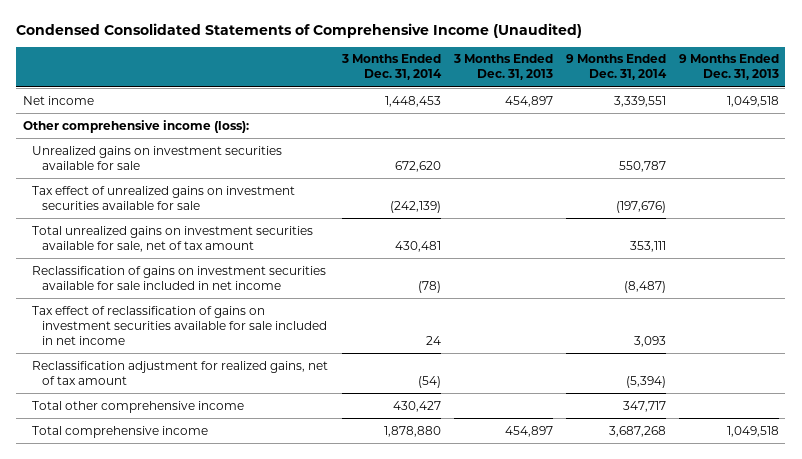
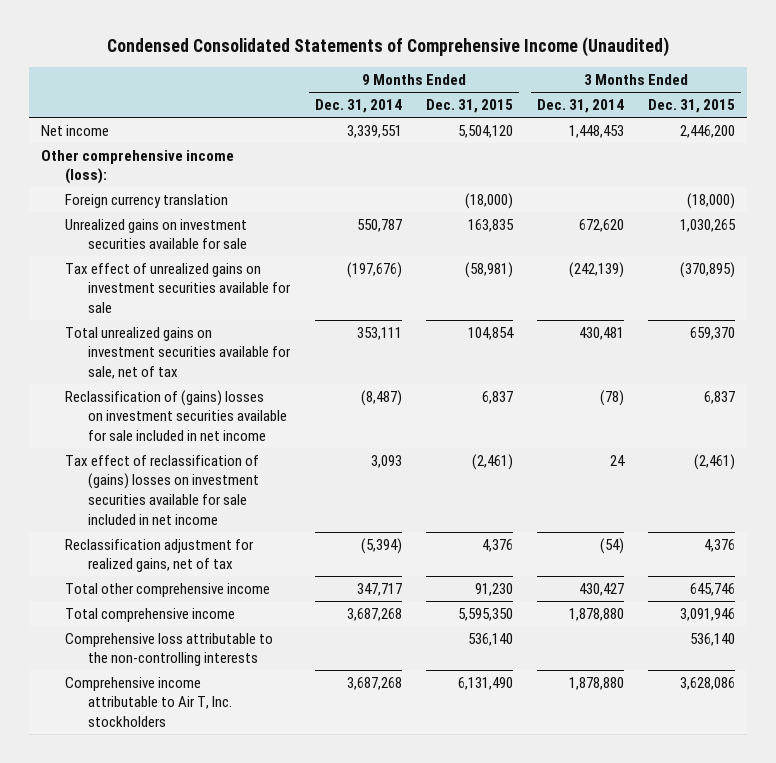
[452,54,553,81] 3 Months Ended Dec. 31, 2013 -> none
[678,54,779,81] 9 Months Ended Dec. 31, 2013 -> none
none -> [425,99,513,114] Dec. 31, 2015
none -> [647,99,735,114] Dec. 31, 2015
none -> [64,193,228,208] Foreign currency translation
[32,225,314,252] Total unrealized gains on investment securities available for sale, net of tax amount -> [64,326,292,380] Total unrealized gains on investment securities available for sale, net of tax
[32,265,327,290] Reclassification of gains on investment securities available for sale included in net income -> [64,389,288,442] Reclassification of (gains) losses on investment securities available for sale included in net income
[32,305,328,345] Tax effect of reclassification of gains on investment securities available for sale included in net income -> [64,454,260,525] Tax effect of reclassification of (gains) losses on investment securities available for sale included in net income
[32,360,329,385] Reclassification adjustment for realized gains, net of tax amount -> [64,538,254,573] Reclassification adjustment for realized gains, net of tax
none -> [64,632,273,667] Comprehensive loss attributable to the non-controlling interests
none -> [64,676,233,728] Comprehensive income attributable to Air T, Inc. stockholders

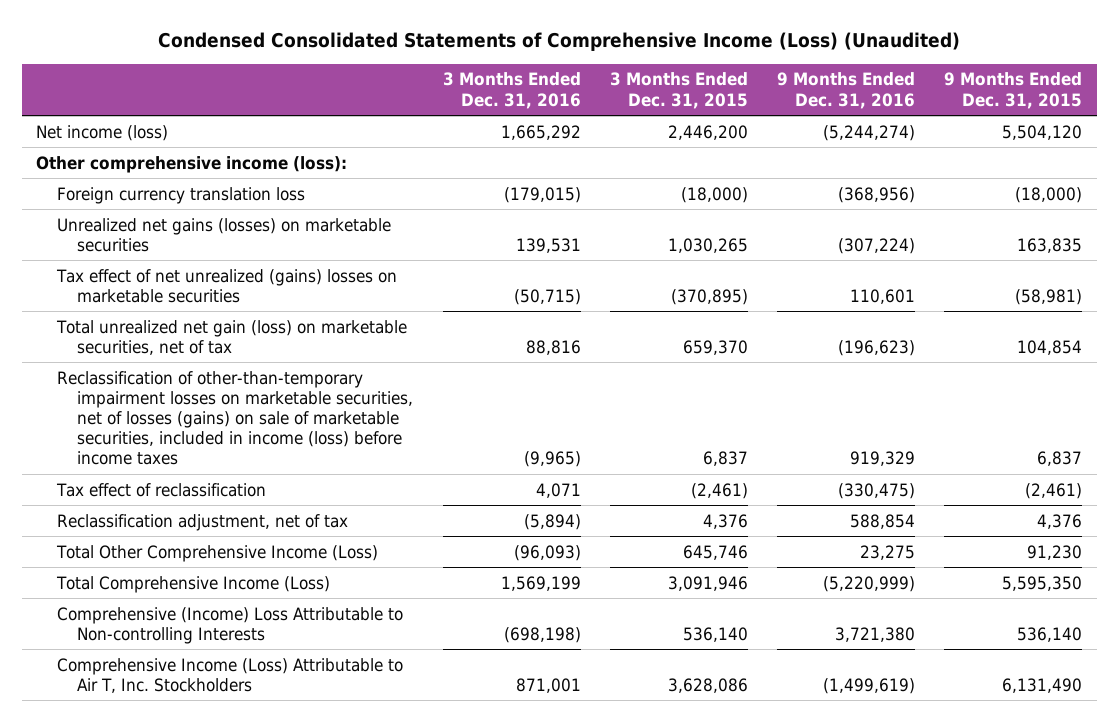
[106,37,669,58] Condensed Consolidated Statements of Comprehensive Income (Unaudited) -> [158,32,961,52] Condensed Consolidated Statements of Comprehensive Income (Loss) (Unaudited)
[314,99,402,114] Dec. 31, 2014 -> none
[536,99,624,114] Dec. 31, 2014 -> none
none -> [442,72,581,109] 3 Months Ended Dec. 31, 2016
none -> [776,72,915,109] 9 Months Ended Dec. 31, 2016
[40,124,109,136] Net income -> [36,124,169,141] Net income (loss)
[64,193,228,208] Foreign currency translation -> [56,186,305,204] Foreign currency translation loss
[64,218,248,250] Unrealized gains on investment securities available for sale -> [56,217,391,252] Unrealized net gains (losses) on marketable securities
[64,262,292,314] Tax effect of unrealized gains on investment securities available for sale -> [55,268,397,303] Tax effect of net unrealized (gains) losses on marketable securities
[64,326,292,380] Total unrealized gains on investment securities available for sale, net of tax -> [55,319,407,355] Total unrealized net gain (loss) on marketable securities, net of tax
[64,389,288,442] Reclassification of (gains) losses on investment securities available for sale included in net income -> [56,370,414,466] Reclassification of other-than-temporary impairment losses on marketable securities, net of losses (gains) on sale of marketable securities, included in income (loss) before income taxes
[64,454,260,525] Tax effect of reclassification of (gains) losses on investment securities available for sale included in net income -> [55,482,266,497] Tax effect of reclassification
[64,538,254,573] Reclassification adjustment for realized gains, net of tax -> [56,513,348,531] Reclassification adjustment, net of tax
[64,582,270,597] Total other comprehensive income -> [55,544,378,562] Total Other Comprehensive Income (Loss)
[64,607,235,622] Total comprehensive income -> [55,575,330,593] Total Comprehensive Income (Loss)
[64,632,273,667] Comprehensive loss attributable to the non-controlling interests -> [56,606,403,644] Comprehensive (Income) Loss Attributable to Non-controlling Interests
[64,676,233,728] Comprehensive income attributable to Air T, Inc. stockholders -> [56,657,403,693] Comprehensive Income (Loss) Attributable to Air T, Inc. Stockholders

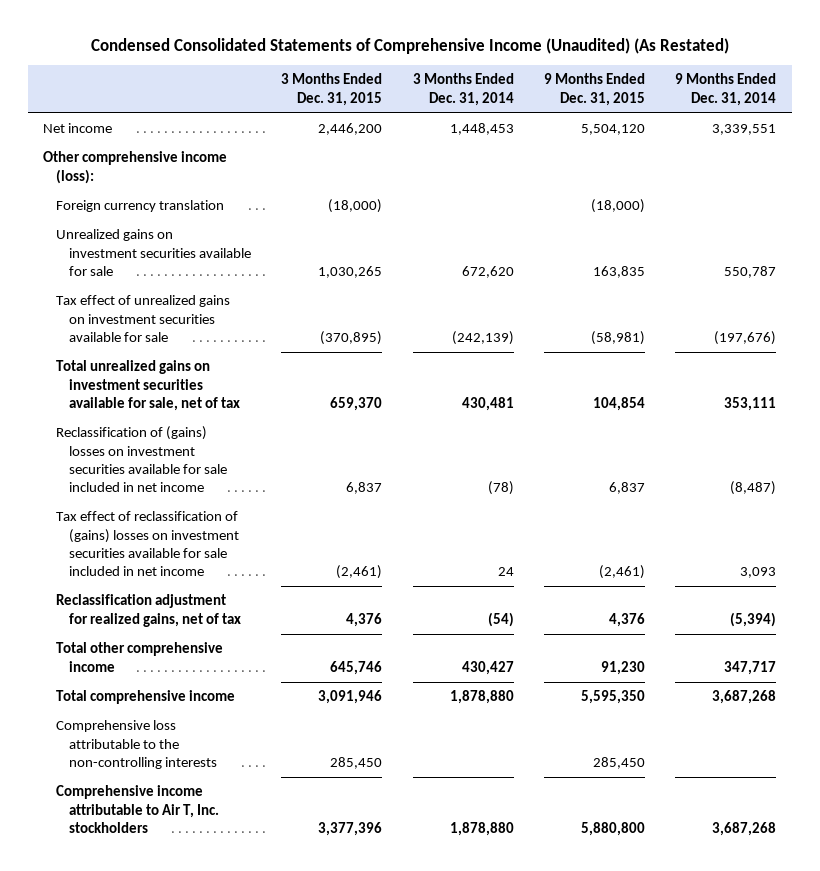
[158,32,961,52] Condensed Consolidated Statements of Comprehensive Income (Loss) (Unaudited) -> [90,37,729,54] Condensed Consolidated Statements of Comprehensive Income (Unaudited) (As Restated)
[442,72,581,109] 3 Months Ended Dec. 31, 2016 -> none
[776,72,915,109] 9 Months Ended Dec. 31, 2016 -> none
none -> [412,73,514,106] 3 Months Ended Dec. 31, 2014
none -> [675,73,777,106] 9 Months Ended Dec. 31, 2014
[36,124,169,141] Net income (loss) -> [43,123,113,134] Net income
[56,186,305,204] Foreign currency translation loss -> [56,200,225,213] Foreign currency translation
[56,217,391,252] Unrealized net gains (losses) on marketable securities -> [56,229,252,276] Unrealized gains on investment securities available for sale
[55,268,397,303] Tax effect of net unrealized (gains) losses on marketable securities -> [56,295,231,342] Tax effect of unrealized gains on investment securities available for sale
[55,319,407,355] Total unrealized net gain (loss) on marketable securities, net of tax -> [56,360,241,411] Total unrealized gains on investment securities available for sale, net of tax
[56,370,414,466] Reclassification of other-than-temporary impairment losses on marketable securities, net of losses (gains) on sale of marketable securities, included in income (loss) before income taxes -> [56,426,228,492] Reclassification of (gains) losses on investment securities available for sale included in net income
[55,482,266,497] Tax effect of reclassification -> [56,511,240,576] Tax effect of reclassification of (gains) losses on investment securities available for sale included in net income
[56,513,348,531] Reclassification adjustment, net of tax -> [56,594,242,627] Reclassification adjustment for realized gains, net of tax
[55,544,378,562] Total Other Comprehensive Income (Loss) -> [56,642,224,672] Total other comprehensive income
[55,575,330,593] Total Comprehensive Income (Loss) -> [56,690,236,705] Total comprehensive income
[56,606,403,644] Comprehensive (Income) Loss Attributable to Non-controlling Interests -> [56,720,218,769] Comprehensive loss attributable to the non-controlling interests
[682,626,748,642] 536,140 -> [330,756,383,769] 285,450
[1016,626,1082,642] 536,140 -> [593,756,646,769] 285,450
[56,657,403,693] Comprehensive Income (Loss) Attributable to Air T, Inc. Stockholders -> [56,785,220,833] Comprehensive income attributable to Air T, Inc. stockholders
[667,677,748,693] 3,628,086 -> [318,821,383,836] 3,377,396
[1001,677,1082,693] 6,131,490 -> [581,821,646,836] 5,880,800

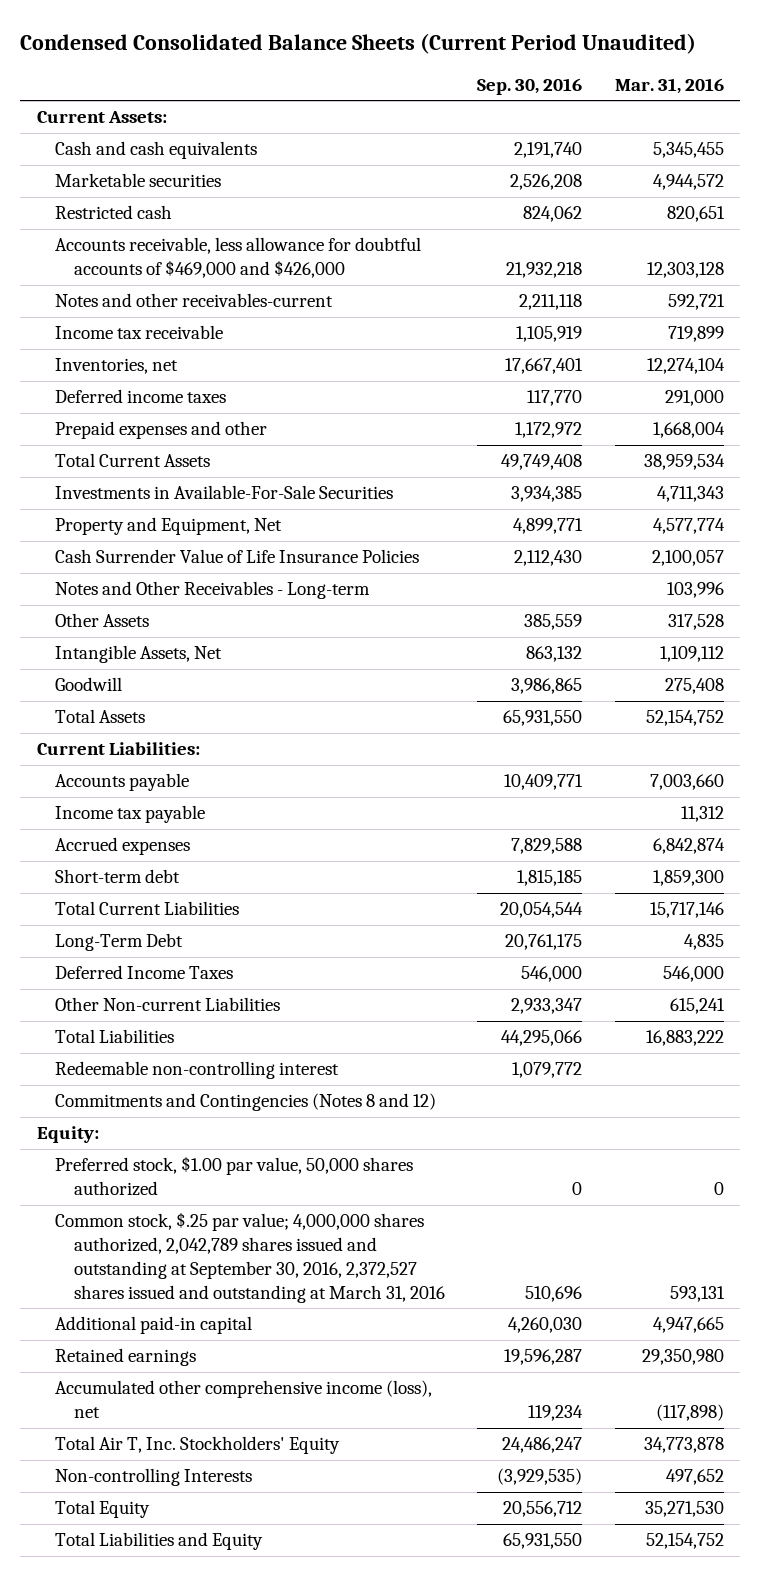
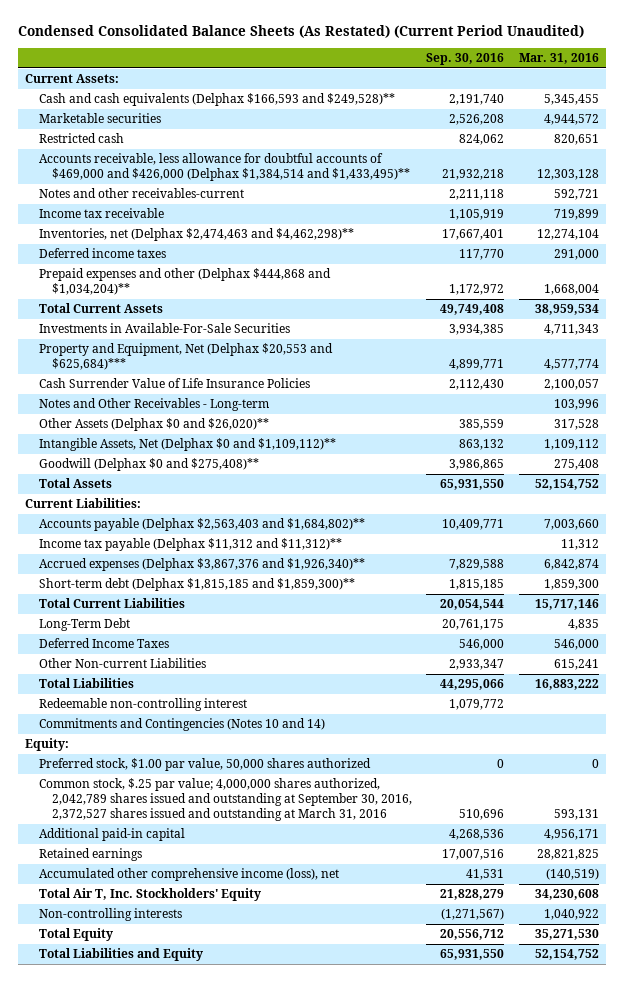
[20,32,697,54] Condensed Consolidated Balance Sheets (Current Period Unaudited) -> [18,25,585,39] Condensed Consolidated Balance Sheets (As Restated) (Current Period Unaudited)
[55,141,258,160] Cash and cash equivalents -> [38,92,395,106] Cash and cash equivalents (Delphax $166,593 and $249,528)**
[55,237,422,279] Accounts receivable, less allowance for doubtful accounts of $469,000 and $426,000 -> [38,152,410,182] Accounts receivable, less allowance for doubtful accounts of $469,000 and $426,000 (Delphax $1,384,514 and $1,433,495)**
[55,358,179,375] Inventories, net -> [38,227,354,241] Inventories, net (Delphax $2,474,463 and $4,462,298)**
[55,421,268,440] Prepaid expenses and other -> [38,267,331,296] Prepaid expenses and other (Delphax $444,868 and $1,034,204)**
[55,517,283,536] Property and Equipment, Net -> [38,342,333,371] Property and Equipment, Net (Delphax $20,553 and $625,684)***
[55,613,150,628] Other Assets -> [38,417,269,431] Other Assets (Delphax $0 and $26,020)**
[55,645,223,664] Intangible Assets, Net -> [38,437,336,451] Intangible Assets, Net (Delphax $0 and $1,109,112)**
[55,677,123,692] Goodwill -> [38,457,259,471] Goodwill (Delphax $0 and $275,408)**
[55,773,190,792] Accounts payable -> [38,517,365,531] Accounts payable (Delphax $2,563,403 and $1,684,802)**
[55,805,206,824] Income tax payable -> [38,537,342,551] Income tax payable (Delphax $11,312 and $11,312)**
[55,837,191,856] Accrued expenses -> [38,557,365,571] Accrued expenses (Delphax $3,867,376 and $1,926,340)**
[55,869,181,884] Short-term debt -> [38,577,355,591] Short-term debt (Delphax $1,815,185 and $1,859,300)**
[55,1093,437,1112] Commitments and Contingencies (Notes 8 and 12) -> [38,717,325,731] Commitments and Contingencies (Notes 10 and 14)
[508,1317,583,1334] 4,260,030 -> [449,828,505,840] 4,268,536
[652,1317,724,1334] 4,947,665 -> [543,828,599,840] 4,956,171
[504,1349,583,1366] 19,596,287 -> [442,848,505,860] 17,007,516
[641,1349,724,1366] 29,350,980 -> [536,848,599,860] 28,821,825
[528,1405,584,1422] 119,234 -> [466,868,505,880] 41,531
[655,1404,724,1422] (117,898) -> [545,867,599,880] (140,519)
[502,1437,583,1454] 24,486,247 -> [440,888,505,900] 21,828,279
[643,1437,724,1454] 34,773,878 -> [534,888,599,900] 34,230,608
[55,1468,253,1487] Non-controlling Interests -> [38,907,182,921] Non-controlling interests
[497,1468,583,1486] (3,929,535) -> [441,907,505,920] (1,271,567)
[665,1469,724,1486] 497,652 -> [543,908,599,920] 1,040,922

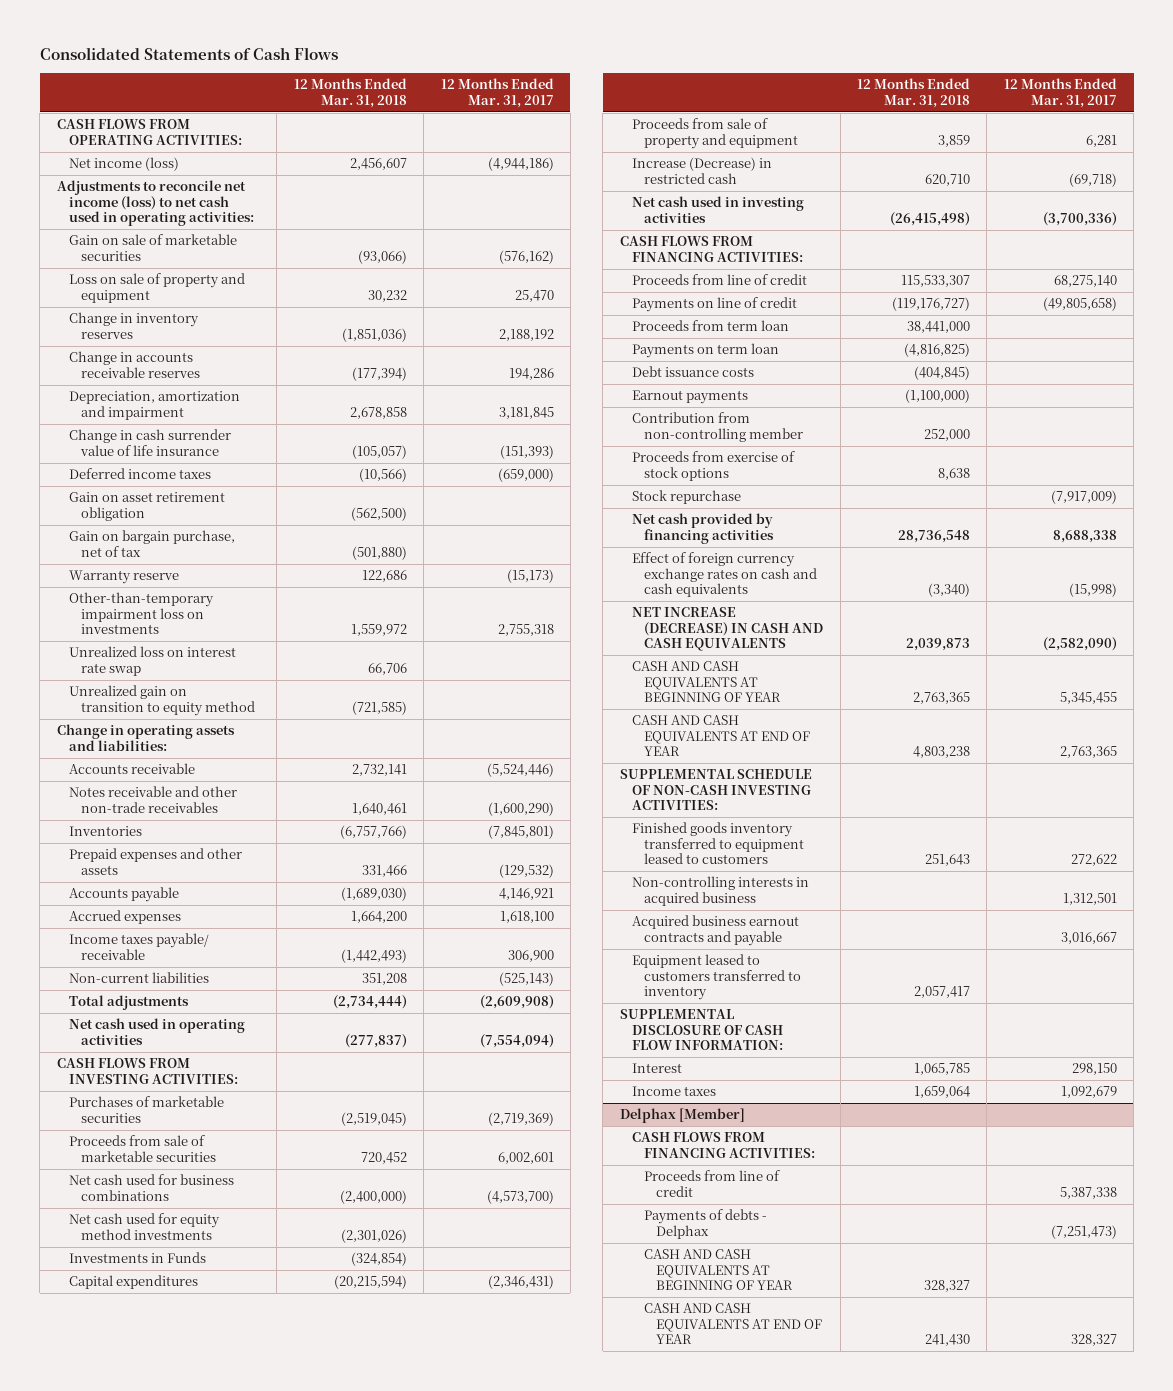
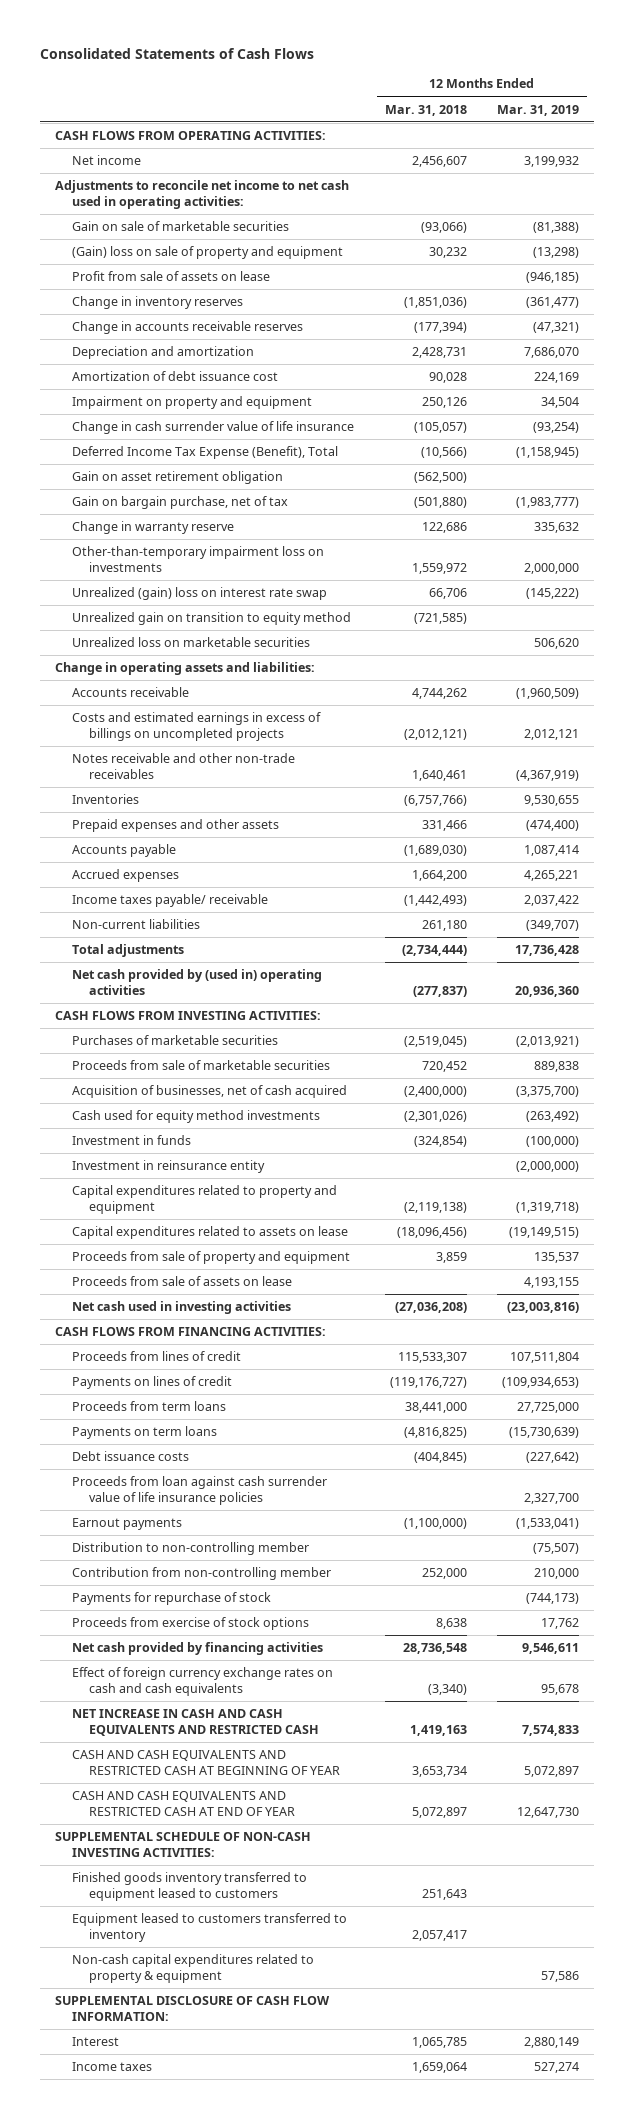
[440,78,554,108] 12 Months Ended Mar. 31, 2017 -> none
none -> [497,104,580,116] Mar. 31, 2019
[68,157,179,172] Net income (loss) -> [72,155,142,166] Net income
[56,180,254,227] Adjustments to reconcile net income (loss) to net cash used in operating activities: -> [55,180,350,209] Adjustments to reconcile net income to net cash used in operating activities:
[68,273,245,303] Loss on sale of property and equipment -> [72,246,344,260] (Gain) loss on sale of property and equipment
none -> [72,271,271,282] Profit from sale of assets on lease
[68,391,240,420] Depreciation, amortization and impairment -> [72,346,255,360] Depreciation and amortization
[349,406,407,419] 2,678,858 -> [411,347,467,359] 2,428,731
none -> [72,371,279,382] Amortization of debt issuance cost
none -> [72,396,313,410] Impairment on property and equipment
[68,468,211,480] Deferred income taxes -> [72,446,339,460] Deferred Income Tax Expense (Benefit), Total
[68,570,179,585] Warranty reserve -> [72,521,235,535] Change in warranty reserve
[68,646,236,676] Unrealized loss on interest rate swap -> [72,587,328,601] Unrealized (gain) loss on interest rate swap
none -> [72,637,311,648] Unrealized loss on marketable securities
[351,764,407,777] 2,732,141 -> [411,688,467,700] 4,744,262
none -> [72,712,322,741] Costs and estimated earnings in excess of billings on uncompleted projects
[361,973,407,986] 351,208 -> [421,920,467,932] 261,180
[68,1018,245,1045] Net cash used in operating activities -> [72,969,323,995] Net cash provided by (used in) operating activities
[68,1174,234,1201] Net cash used for business combinations -> [72,1085,348,1099] Acquisition of businesses, net of cash acquired
[68,1213,220,1240] Net cash used for equity method investments -> [72,1110,321,1124] Cash used for equity method investments
[68,1252,206,1264] Investments in Funds -> [72,1135,192,1146] Investment in funds
none -> [72,1160,266,1174] Investment in reinsurance entity
[68,1275,198,1290] Capital expenditures -> [72,1185,338,1214] Capital expenditures related to property and equipment
[333,1275,407,1290] (20,215,594) -> [403,1201,467,1213] (2,119,138)
none -> [72,1226,349,1240] Capital expenditures related to assets on lease
[631,157,772,184] Increase (Decrease) in restricted cash -> none
none -> [72,1276,293,1287] Proceeds from sale of assets on lease
[889,211,970,226] (26,415,498) -> [394,1302,467,1314] (27,036,208)
[631,274,807,286] Proceeds from line of credit -> [72,1351,242,1362] Proceeds from lines of credit
[631,297,797,313] Payments on line of credit -> [72,1376,233,1390] Payments on lines of credit
[631,320,789,332] Proceeds from term loan -> [72,1401,227,1412] Proceeds from term loans
[631,343,779,359] Payments on term loan -> [72,1426,218,1440] Payments on term loans
none -> [72,1476,328,1505] Proceeds from loan against cash surrender value of life insurance policies
none -> [72,1542,310,1556] Distribution to non-controlling member
none -> [72,1592,272,1606] Payments for repurchase of stock
[631,490,741,505] Stock repurchase -> none
[631,607,824,652] NET INCREASE (DECREASE) IN CASH AND CASH EQUIVALENTS -> [72,1709,320,1736] NET INCREASE IN CASH AND CASH EQUIVALENTS AND RESTRICTED CASH
[905,638,970,652] 2,039,873 -> [409,1724,467,1736] 1,419,163
[631,661,782,703] CASH AND CASH EQUIVALENTS AT BEGINNING OF YEAR -> [72,1750,341,1775] CASH AND CASH EQUIVALENTS AND RESTRICTED CASH AT BEGINNING OF YEAR
[912,692,970,705] 2,763,365 -> [411,1765,467,1777] 3,653,734
[631,715,811,757] CASH AND CASH EQUIVALENTS AT END OF YEAR -> [72,1791,296,1816] CASH AND CASH EQUIVALENTS AND RESTRICTED CASH AT END OF YEAR
[912,746,970,759] 4,803,238 -> [411,1806,467,1818] 5,072,897
[631,876,809,906] Non-controlling interests in acquired business -> none
[631,915,799,946] Acquired business earnout contracts and payable -> none
none -> [72,1954,315,1983] Non-cash capital expenditures related to property & equipment
[619,1108,745,1124] Delphax [Member] -> none
[631,1132,816,1158] CASH FLOWS FROM FINANCING ACTIVITIES: -> none
[644,1170,781,1197] Proceeds from line of credit -> none
[644,1209,768,1239] Payments of debts - Delphax -> none
[644,1249,794,1291] CASH AND CASH EQUIVALENTS AT BEGINNING OF YEAR -> none
[644,1303,823,1345] CASH AND CASH EQUIVALENTS AT END OF YEAR -> none

